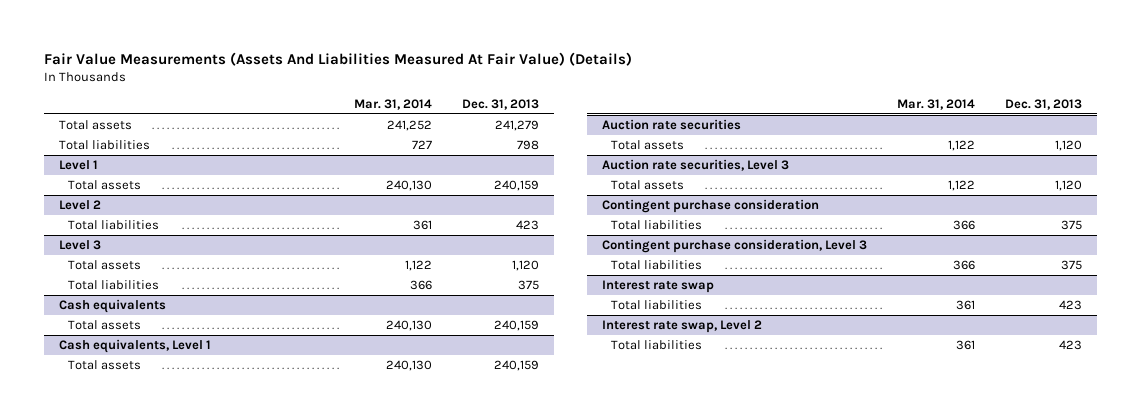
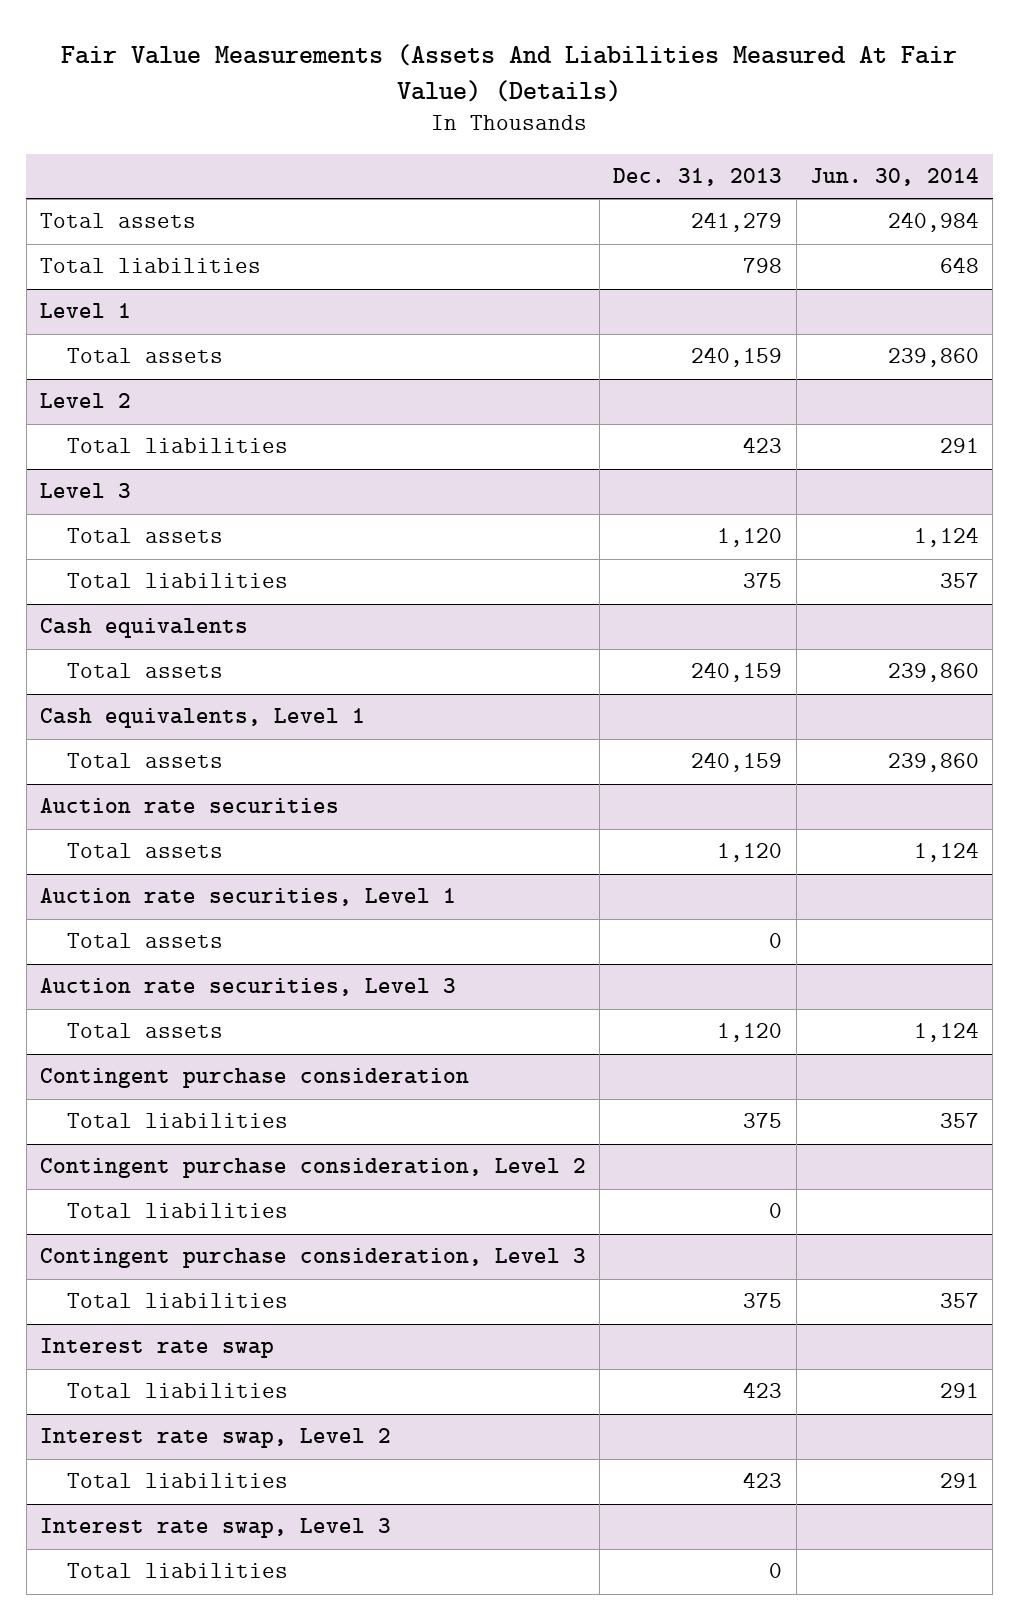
[353,99,432,111] Mar. 31, 2014 -> none
none -> [809,168,979,187] Jun. 30, 2014
none -> [40,888,457,907] Auction rate securities, Level 1
none -> [66,933,223,949] Total assets
none -> [40,1158,587,1179] Contingent purchase consideration, Level 2
none -> [66,1203,288,1219] Total liabilities
none -> [40,1518,392,1539] Interest rate swap, Level 3
none -> [66,1563,288,1579] Total liabilities

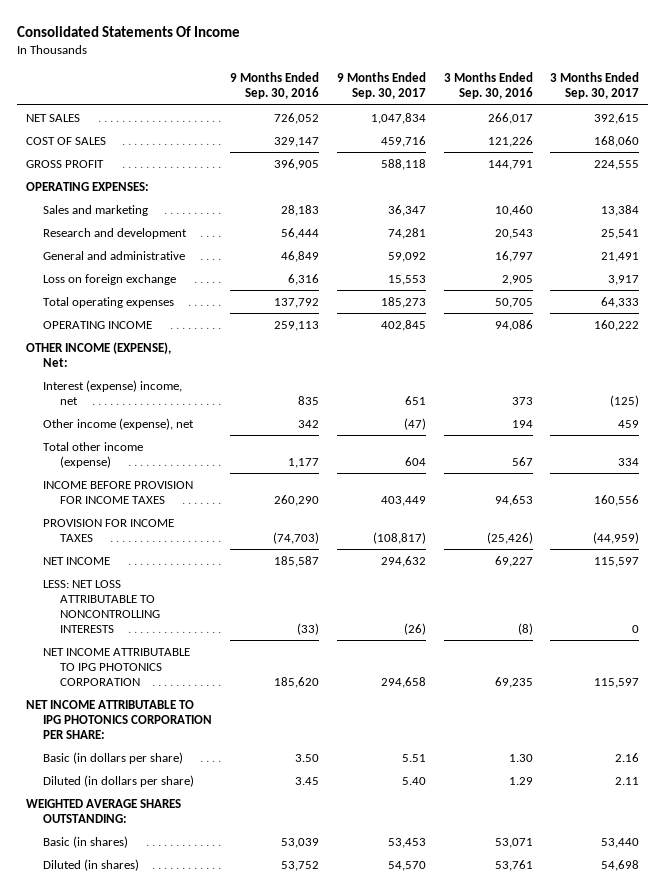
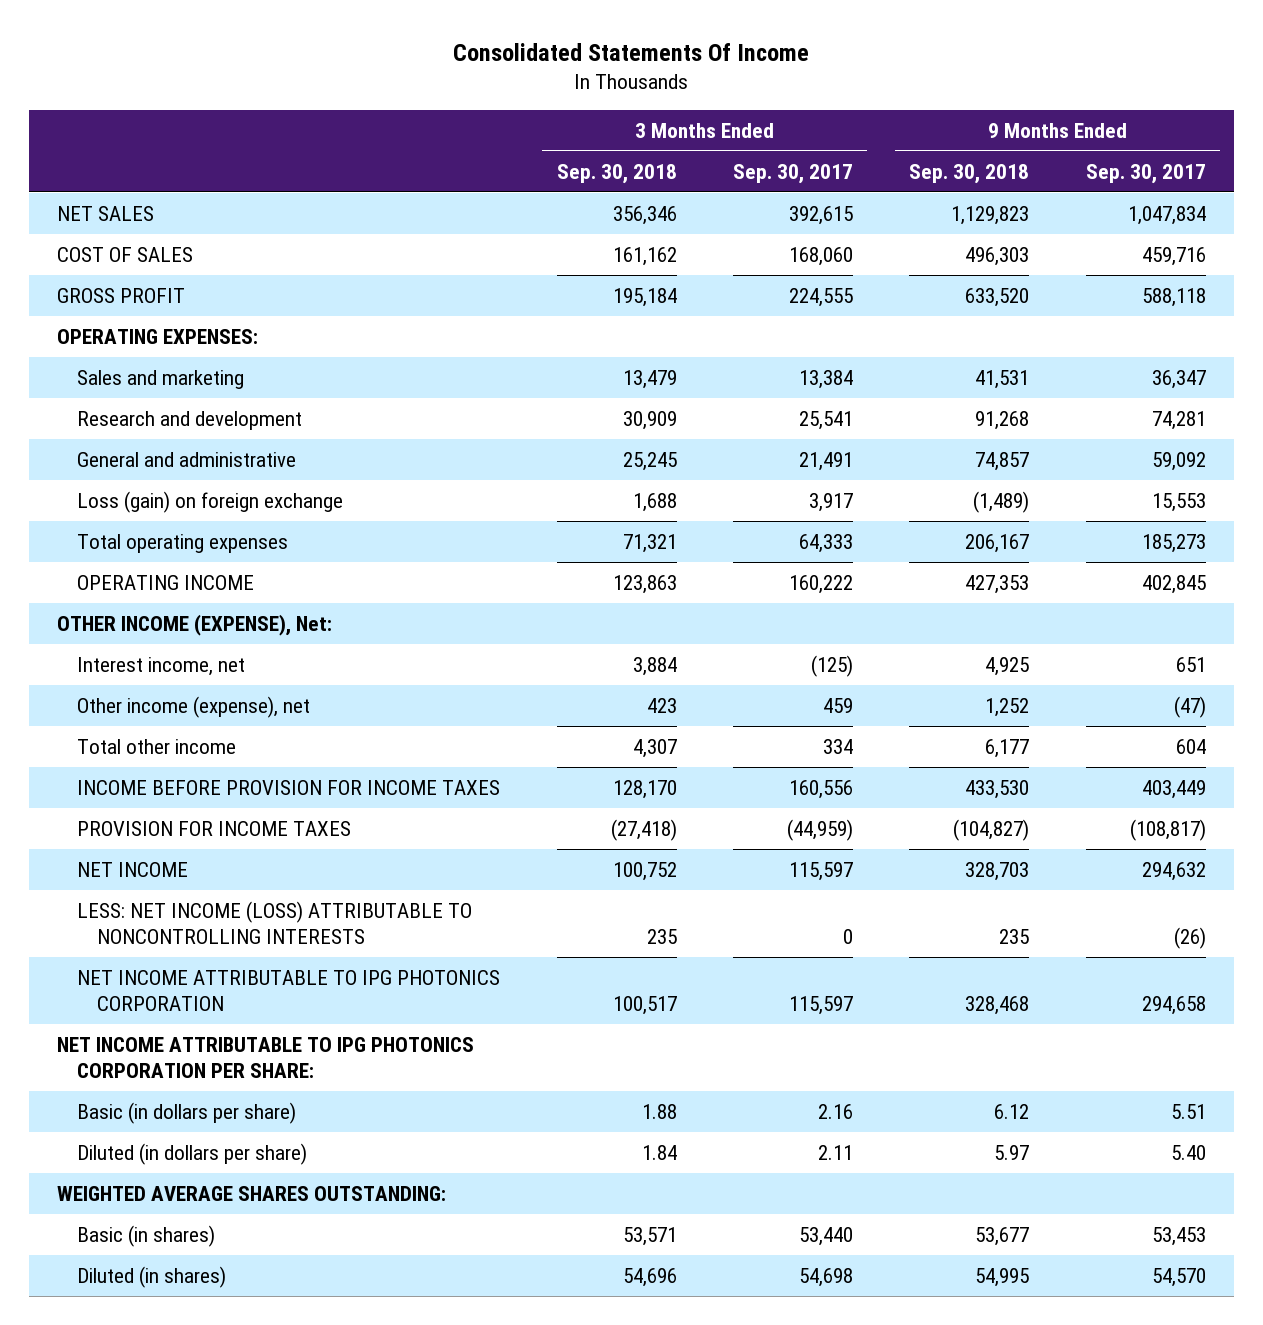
[229,72,319,100] 9 Months Ended Sep. 30, 2016 -> none
[443,72,533,100] 3 Months Ended Sep. 30, 2016 -> none
none -> [556,163,677,184] Sep. 30, 2018
none -> [909,163,1030,184] Sep. 30, 2018
[43,273,177,285] Loss on foreign exchange -> [77,490,344,513] Loss (gain) on foreign exchange
[43,379,183,405] Interest (expense) income, net -> [77,656,246,676] Interest income, net
[43,441,144,468] Total other income (expense) -> [77,738,237,754] Total other income
[43,579,160,633] LESS: NET LOSS ATTRIBUTABLE TO NONCONTROLLING INTERESTS -> [77,900,473,944] LESS: NET INCOME (LOSS) ATTRIBUTABLE TO NONCONTROLLING INTERESTS

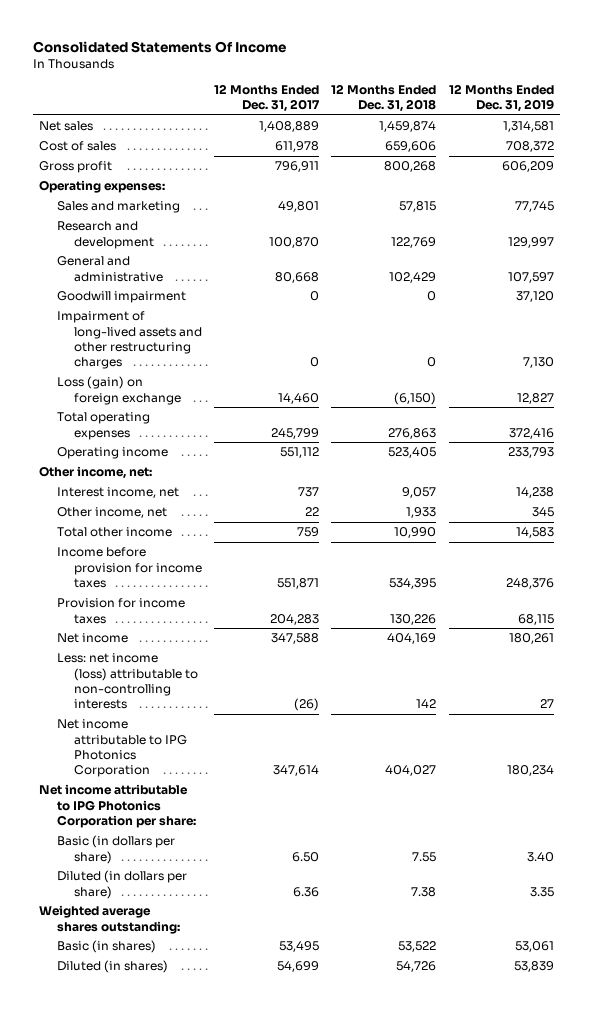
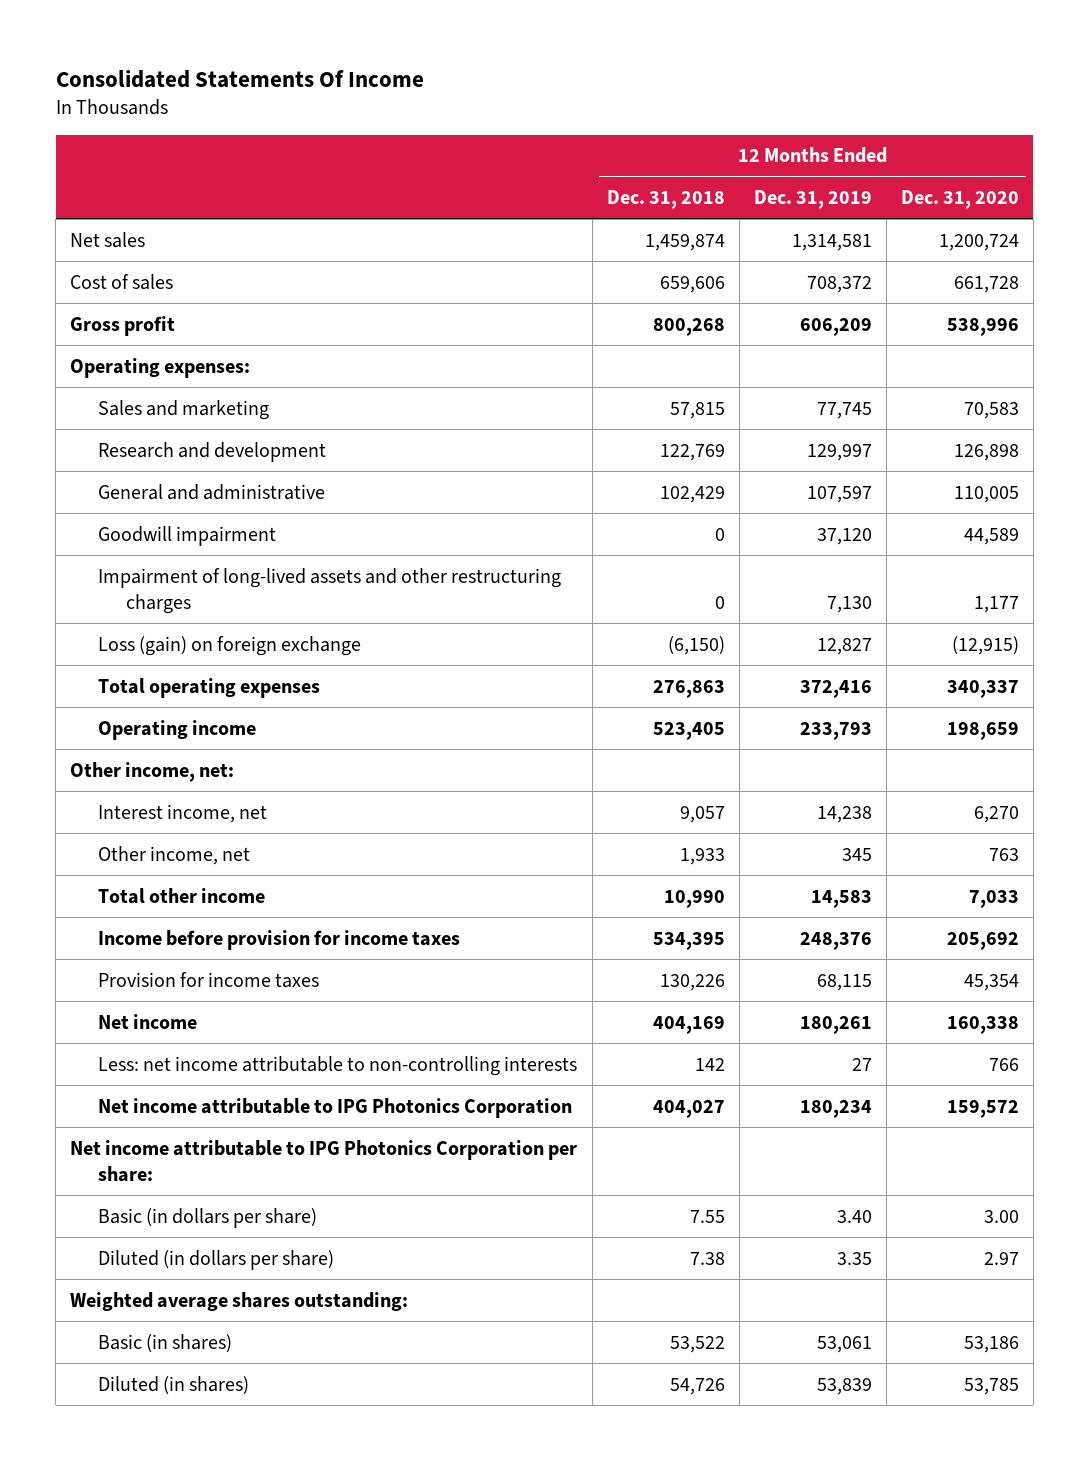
[214,83,321,113] 12 Months Ended Dec. 31, 2017 -> none
none -> [900,189,1019,209] Dec. 31, 2020
[56,653,198,710] Less: net income (loss) attributable to non-controlling interests -> [98,1055,578,1076] Less: net income attributable to non-controlling interests

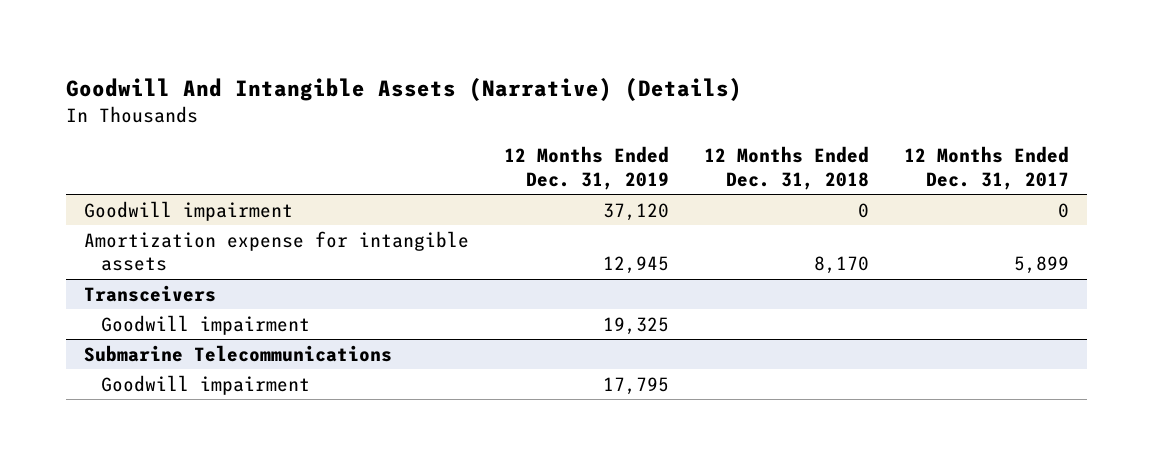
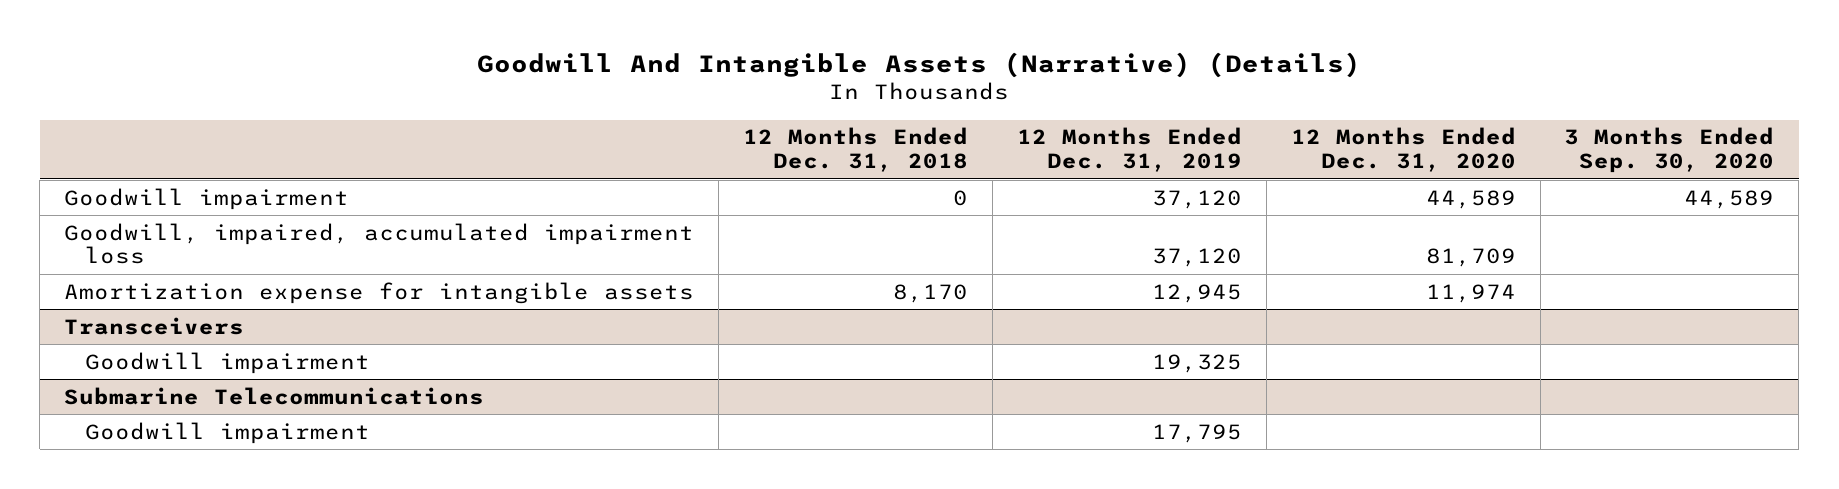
[904,146,1070,190] 12 Months Ended Dec. 31, 2017 -> none
none -> [1290,127,1516,173] 12 Months Ended Dec. 31, 2020
none -> [1564,127,1775,174] 3 Months Ended Sep. 30, 2020
none -> [64,222,695,265] Goodwill, impaired, accumulated impairment loss

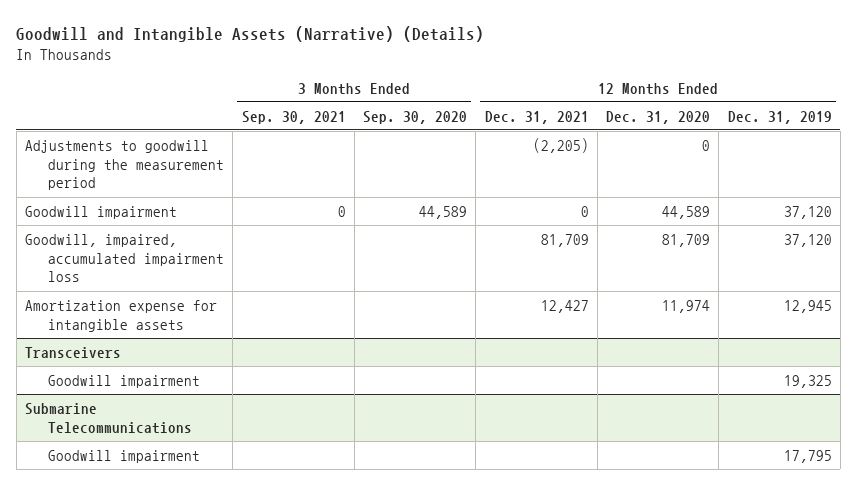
[477,51,1362,78] Goodwill And Intangible Assets (Narrative) (Details) -> [16,26,485,43] Goodwill and Intangible Assets (Narrative) (Details)
[743,127,969,173] 12 Months Ended Dec. 31, 2018 -> none
none -> [241,110,346,124] Sep. 30, 2021
none -> [484,110,589,124] Dec. 31, 2021
none -> [25,139,225,191] Adjustments to goodwill during the measurement period

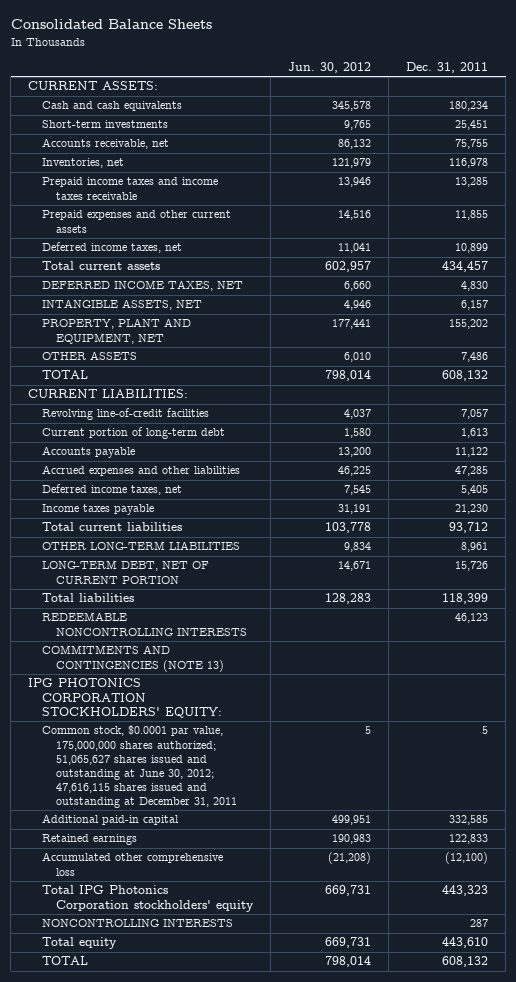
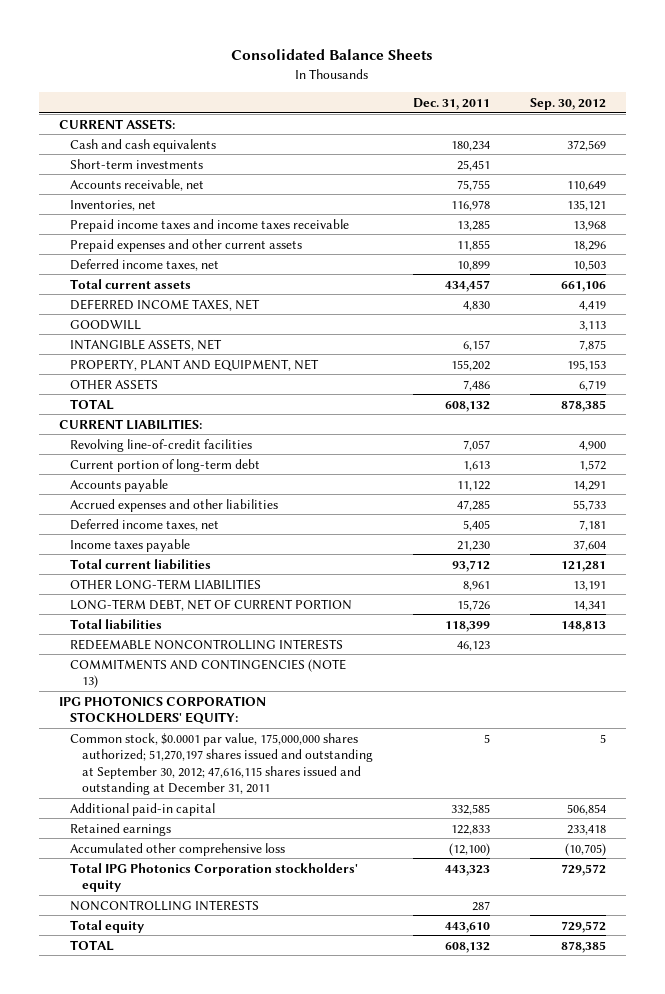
[287,62,371,74] Jun. 30, 2012 -> none
none -> [530,97,607,110] Sep. 30, 2012
none -> [70,319,142,330] GOODWILL
[41,725,237,808] Common stock, $0.0001 par value, 175,000,000 shares authorized; 51,065,627 shares issued and outstanding at June 30, 2012; 47,616,115 shares issued and outstanding at December 31, 2011 -> [70,732,373,796] Common stock, $0.0001 par value, 175,000,000 shares authorized; 51,270,197 shares issued and outstanding at September 30, 2012; 47,616,115 shares issued and outstanding at December 31, 2011

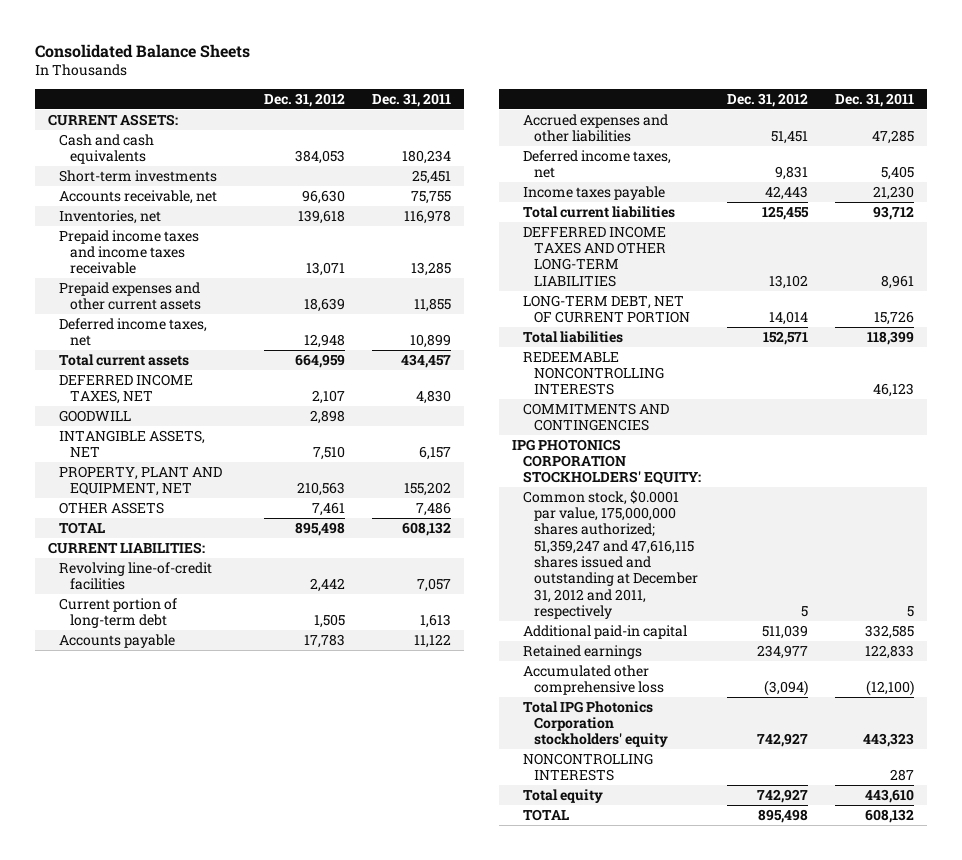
[530,97,607,110] Sep. 30, 2012 -> none
none -> [264,93,346,108] Dec. 31, 2012
[70,578,262,590] OTHER LONG-TERM LIABILITIES -> [522,225,666,287] DEFFERRED INCOME TAXES AND OTHER LONG-TERM LIABILITIES
[70,658,347,689] COMMITMENTS AND CONTINGENCIES (NOTE 13) -> [522,402,669,432] COMMITMENTS AND CONTINGENCIES
[70,732,373,796] Common stock, $0.0001 par value, 175,000,000 shares authorized; 51,270,197 shares issued and outstanding at September 30, 2012; 47,616,115 shares issued and outstanding at December 31, 2011 -> [522,489,698,620] Common stock, $0.0001 par value, 175,000,000 shares authorized; 51,359,247 and 47,616,115 shares issued and outstanding at December 31, 2012 and 2011, respectively

